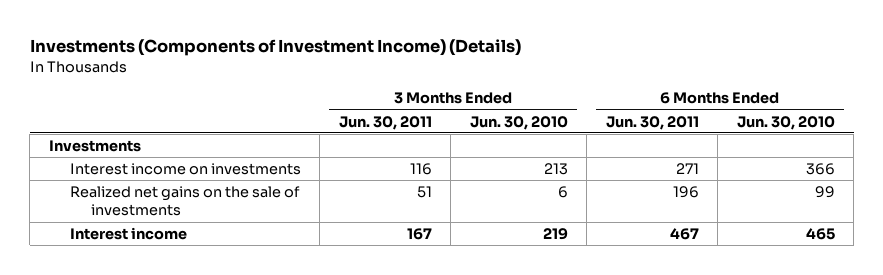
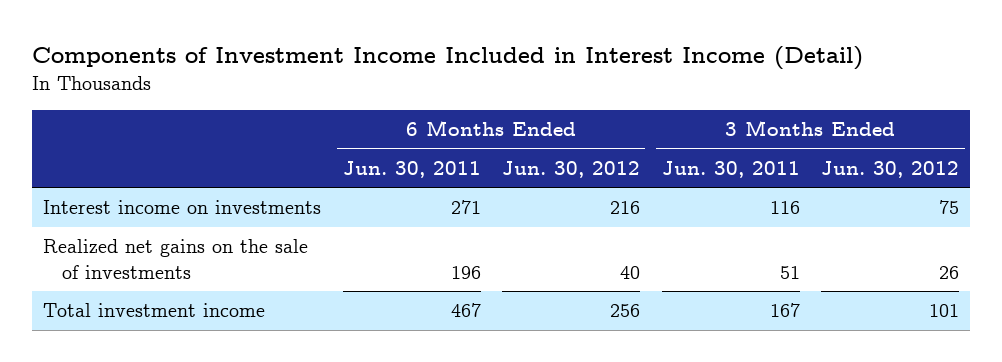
[29,39,521,57] Investments (Components of Investment Income) (Details) -> [32,46,864,71] Components of Investment Income Included in Interest Income (Detail)
[469,115,568,130] Jun. 30, 2010 -> none
[736,115,835,130] Jun. 30, 2010 -> none
none -> [502,160,641,178] Jun. 30, 2012
none -> [821,160,960,178] Jun. 30, 2012
[48,139,141,152] Investments -> none
[69,226,187,240] Interest income -> [42,303,265,318] Total investment income

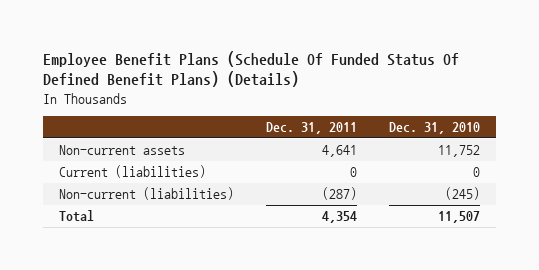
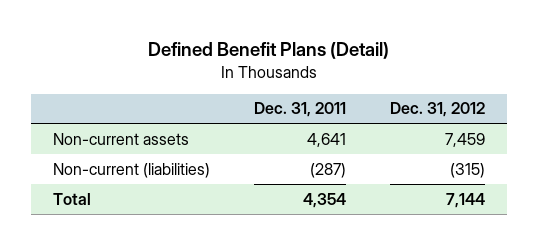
[42,50,459,88] Employee Benefit Plans (Schedule Of Funded Status Of Defined Benefit Plans) (Details) -> [148,41,390,59] Defined Benefit Plans (Detail)
[388,122,480,135] Dec. 31, 2010 -> none
none -> [390,102,486,118] Dec. 31, 2012
[58,165,206,179] Current (liabilities) -> none

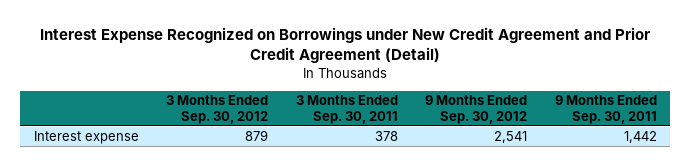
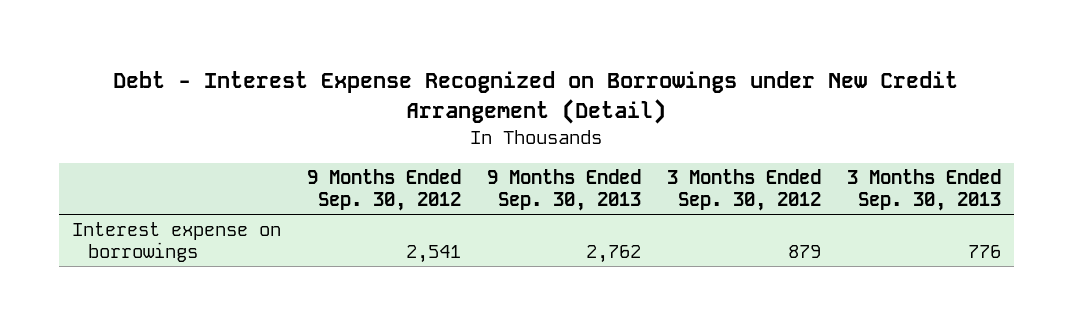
[40,27,651,64] Interest Expense Recognized on Borrowings under New Credit Agreement and Prior Credit Agreement (Detail) -> [113,71,959,125] Debt - Interest Expense Recognized on Borrowings under New Credit Arrangement (Detail)
[295,95,398,124] 3 Months Ended Sep. 30, 2011 -> none
[554,95,657,124] 9 Months Ended Sep. 30, 2011 -> none
none -> [486,169,641,212] 9 Months Ended Sep. 30, 2013
none -> [846,169,1001,212] 3 Months Ended Sep. 30, 2013
[33,131,139,145] Interest expense -> [71,222,281,263] Interest expense on borrowings

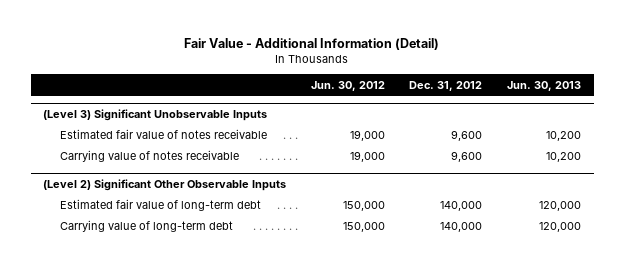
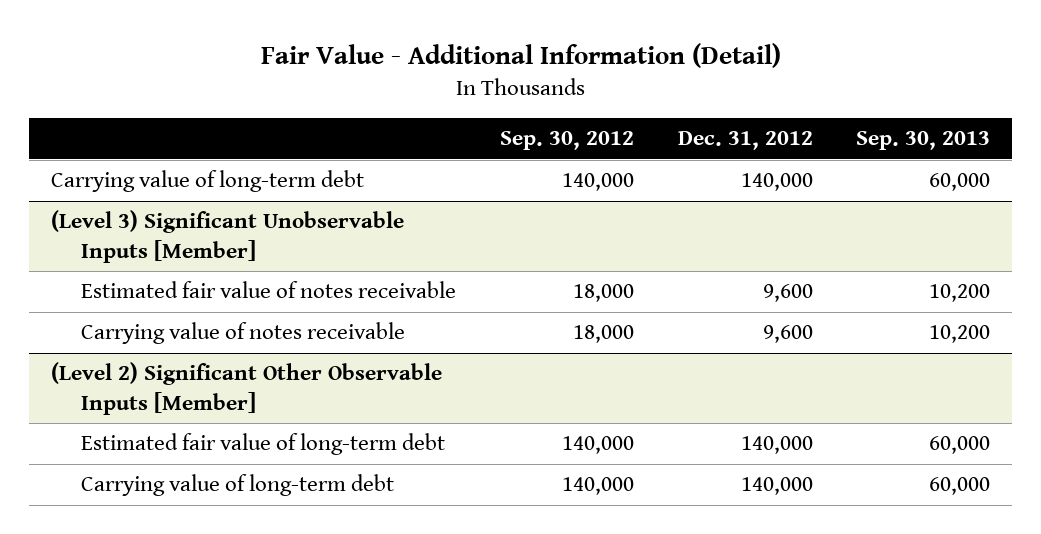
[310,80,385,91] Jun. 30, 2012 -> none
[507,80,582,91] Jun. 30, 2013 -> none
none -> [499,131,634,151] Sep. 30, 2012
none -> [856,131,991,151] Sep. 30, 2013
none -> [50,170,364,193] Carrying value of long-term debt
[43,108,268,121] (Level 3) Significant Unobservable Inputs -> [50,210,404,264] (Level 3) Significant Unobservable Inputs [Member]
[43,178,287,191] (Level 2) Significant Other Observable Inputs -> [50,362,442,416] (Level 2) Significant Other Observable Inputs [Member]

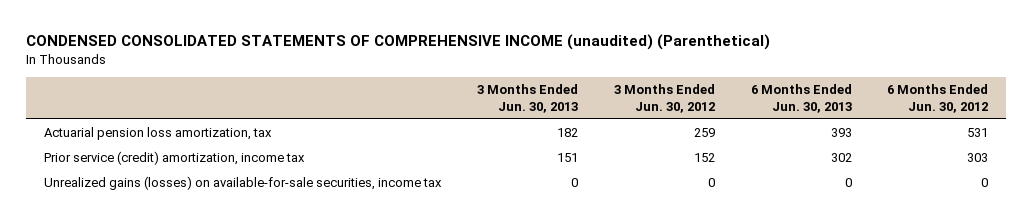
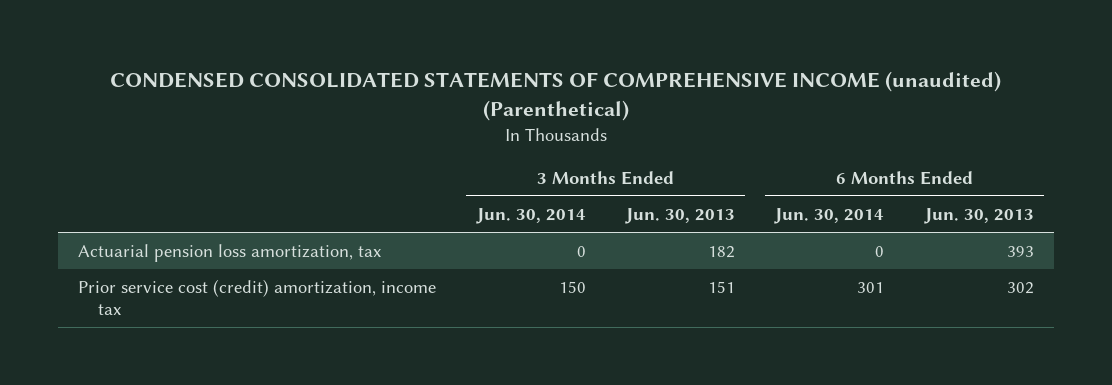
[613,84,715,113] 3 Months Ended Jun. 30, 2012 -> none
[887,84,989,113] 6 Months Ended Jun. 30, 2012 -> none
none -> [475,208,586,225] Jun. 30, 2014
none -> [774,208,885,225] Jun. 30, 2014
[44,176,443,191] Unrealized gains (losses) on available-for-sale securities, income tax -> none
[44,151,306,166] Prior service (credit) amortization, income tax -> [78,279,437,316] Prior service cost (credit) amortization, income tax

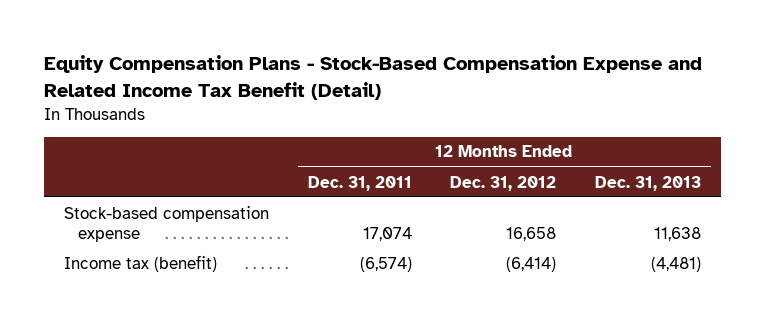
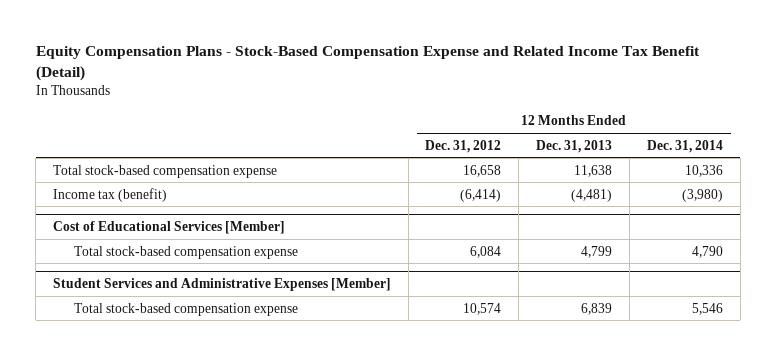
[307,175,412,191] Dec. 31, 2011 -> none
none -> [646,139,723,153] Dec. 31, 2014
[63,205,269,242] Stock-based compensation expense -> [52,164,277,178] Total stock-based compensation expense
none -> [52,221,285,235] Cost of Educational Services [Member]
none -> [74,245,299,259] Total stock-based compensation expense
none -> [52,278,391,292] Student Services and Administrative Expenses [Member]
none -> [74,302,299,316] Total stock-based compensation expense

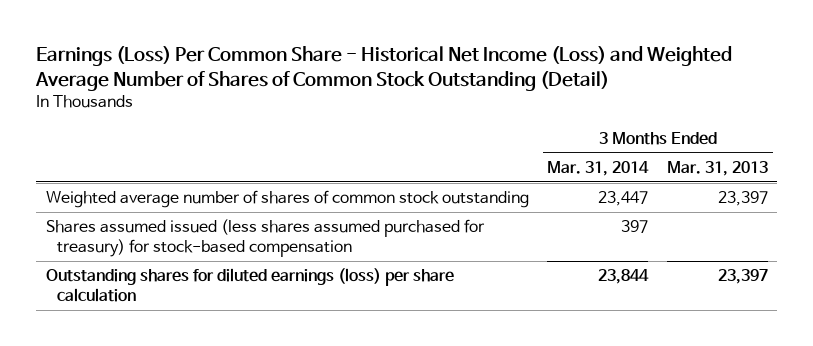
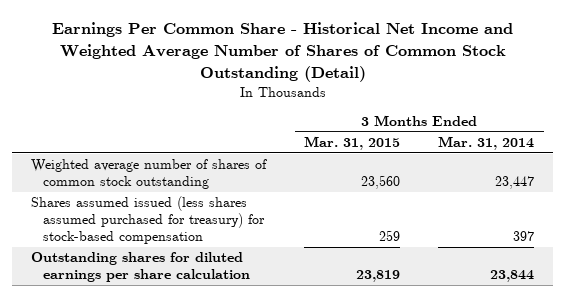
[35,45,733,91] Earnings (Loss) Per Common Share - Historical Net Income (Loss) and Weighted Average Number of Shares of Common Stock Outstanding (Detail) -> [51,22,513,82] Earnings Per Common Share - Historical Net Income and Weighted Average Number of Shares of Common Stock Outstanding (Detail)
[666,160,768,176] Mar. 31, 2013 -> none
none -> [304,136,401,151] Mar. 31, 2015
[45,268,454,303] Outstanding shares for diluted earnings (loss) per share calculation -> [31,252,250,283] Outstanding shares for diluted earnings per share calculation

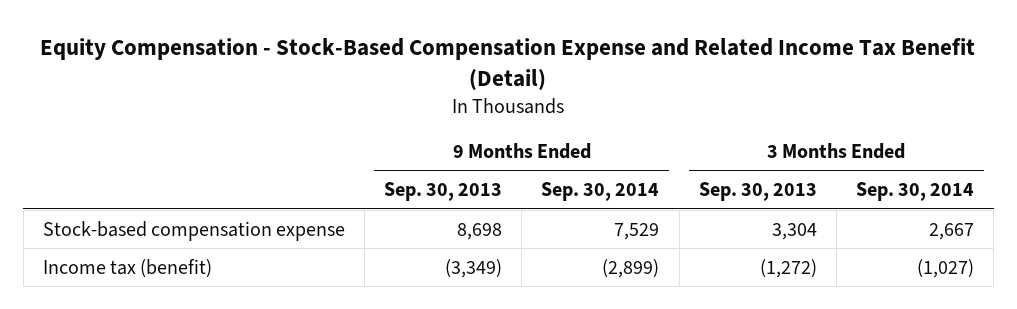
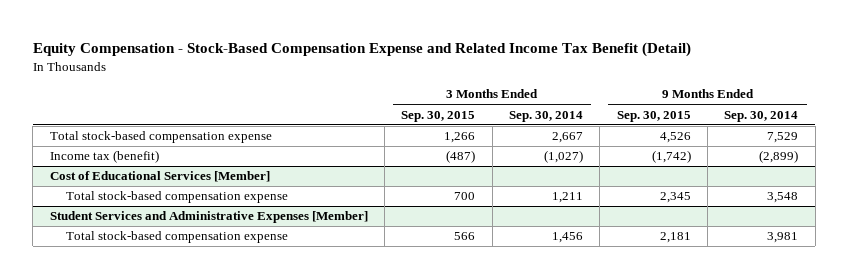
[384,182,503,202] Sep. 30, 2013 -> none
[698,182,817,202] Sep. 30, 2013 -> none
none -> [401,110,476,122] Sep. 30, 2015
none -> [616,110,691,122] Sep. 30, 2015
[42,220,345,241] Stock-based compensation expense -> [49,131,272,144] Total stock-based compensation expense
none -> [49,171,270,183] Cost of Educational Services [Member]
none -> [65,191,288,204] Total stock-based compensation expense
none -> [49,211,368,224] Student Services and Administrative Expenses [Member]
none -> [65,231,288,244] Total stock-based compensation expense

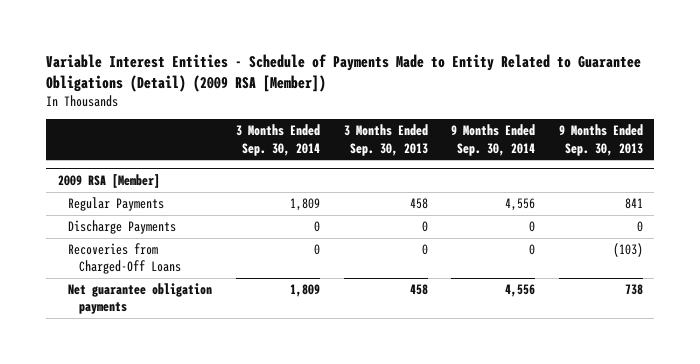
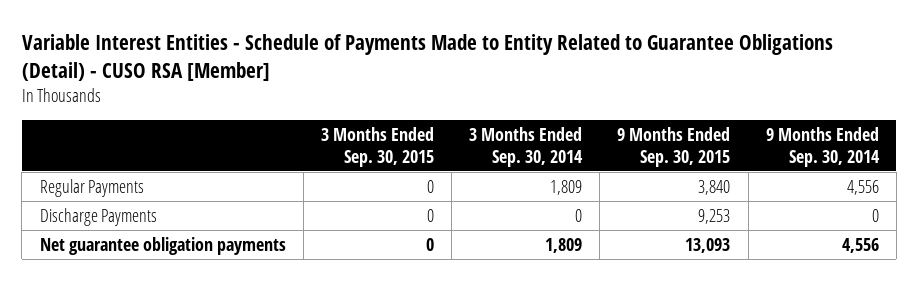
[45,53,641,92] Variable Interest Entities - Schedule of Payments Made to Entity Related to Guarantee Obligations (Detail) (2009 RSA [Member]) -> [21,33,833,81] Variable Interest Entities - Schedule of Payments Made to Entity Related to Guarantee Obligations (Detail) - CUSO RSA [Member]
[343,124,428,156] 3 Months Ended Sep. 30, 2013 -> none
[558,124,643,156] 9 Months Ended Sep. 30, 2013 -> none
none -> [320,126,434,167] 3 Months Ended Sep. 30, 2015
none -> [617,126,731,167] 9 Months Ended Sep. 30, 2015
[57,173,160,188] 2009 RSA [Member] -> none
[68,243,182,275] Recoveries from Charged-Off Loans -> none

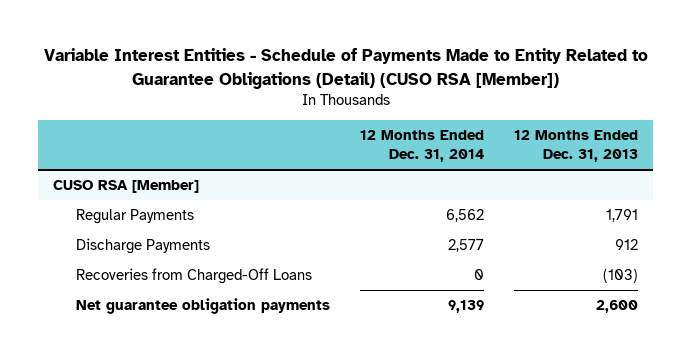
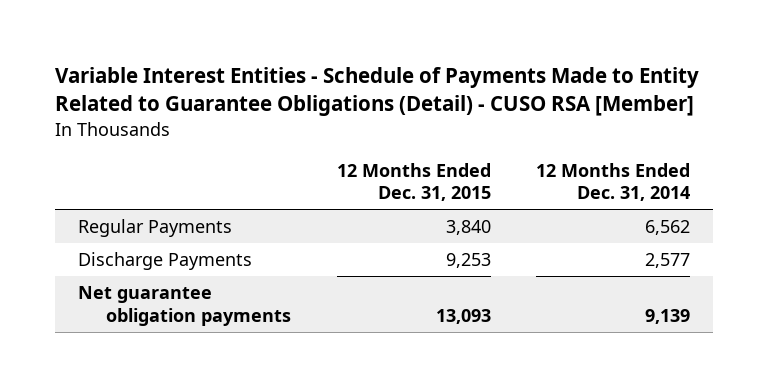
[43,48,648,89] Variable Interest Entities - Schedule of Payments Made to Entity Related to Guarantee Obligations (Detail) (CUSO RSA [Member]) -> [55,67,700,117] Variable Interest Entities - Schedule of Payments Made to Entity Related to Guarantee Obligations (Detail) - CUSO RSA [Member]
[513,130,638,163] 12 Months Ended Dec. 31, 2013 -> none
none -> [336,162,491,202] 12 Months Ended Dec. 31, 2015
[53,180,200,194] CUSO RSA [Member] -> none
[75,268,312,285] Recoveries from Charged-Off Loans -> none

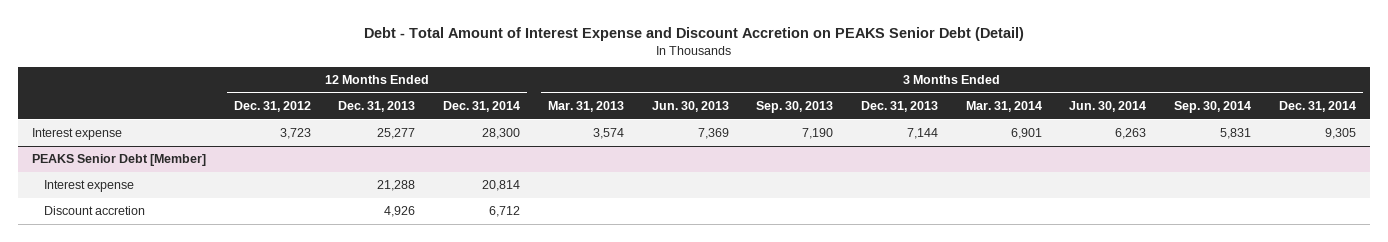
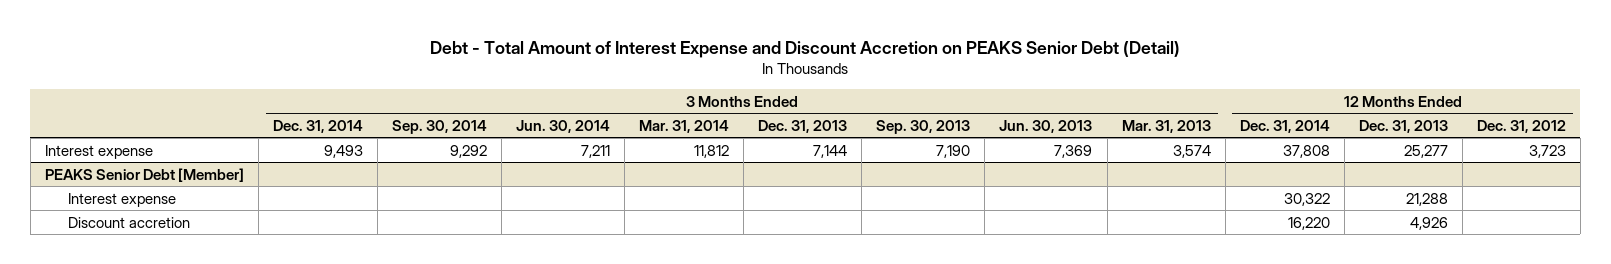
[482,128,521,140] 28,300 -> [1282,144,1330,158] 37,808
[1010,128,1042,140] 6,901 -> [694,144,730,158] 11,812
[1115,128,1147,140] 6,263 -> [581,144,611,158] 7,211
[1220,128,1252,140] 5,831 -> [450,144,488,158] 9,292
[1324,128,1356,140] 9,305 -> [323,144,363,158] 9,493
[482,180,521,192] 20,814 -> [1283,192,1330,206] 30,322
[489,206,521,218] 6,712 -> [1287,216,1330,230] 16,220

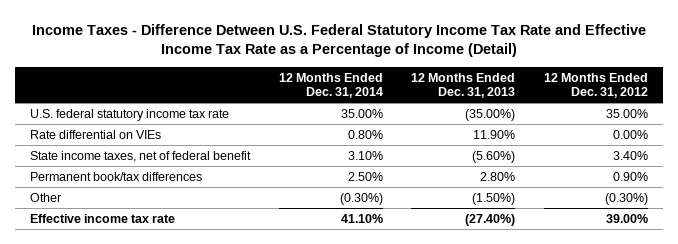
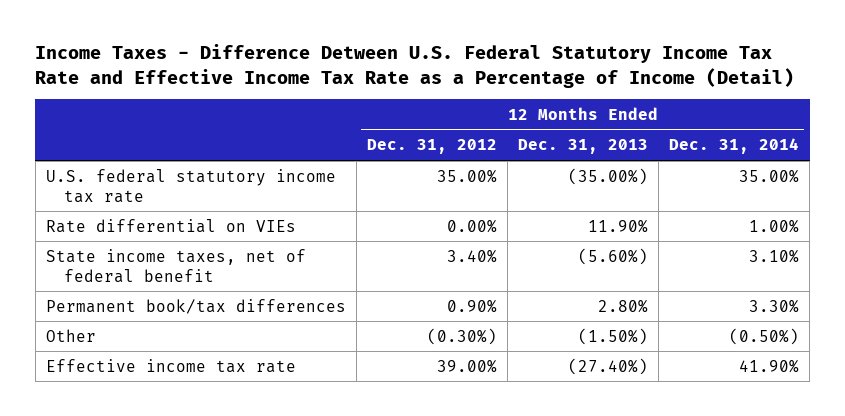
[347,129,383,139] 0.80% -> [748,218,799,233] 1.00%
[347,171,383,181] 2.50% -> [748,298,799,313] 3.30%
[339,192,383,205] (0.30%) -> [728,327,799,345] (0.50%)
[340,213,383,223] 41.10% -> [738,358,799,373] 41.90%

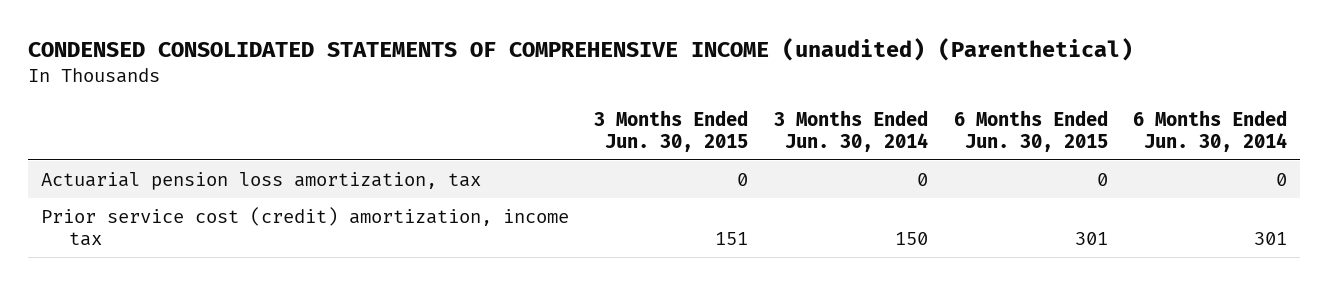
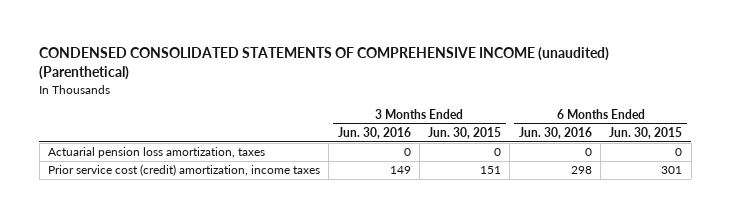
[773,109,928,153] 3 Months Ended Jun. 30, 2014 -> none
[1133,109,1288,153] 6 Months Ended Jun. 30, 2014 -> none
none -> [337,126,411,139] Jun. 30, 2016
none -> [518,126,592,139] Jun. 30, 2016
[40,171,481,190] Actuarial pension loss amortization, tax -> [48,147,266,159] Actuarial pension loss amortization, taxes
[40,206,569,247] Prior service cost (credit) amortization, income tax -> [48,164,321,177] Prior service cost (credit) amortization, income taxes

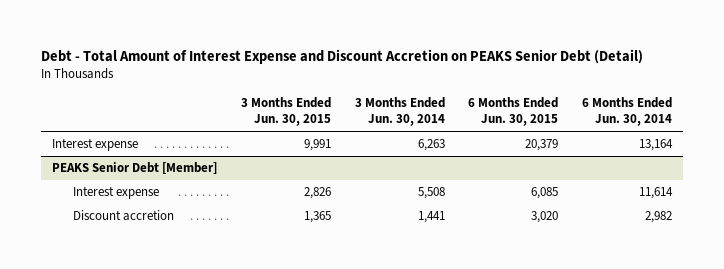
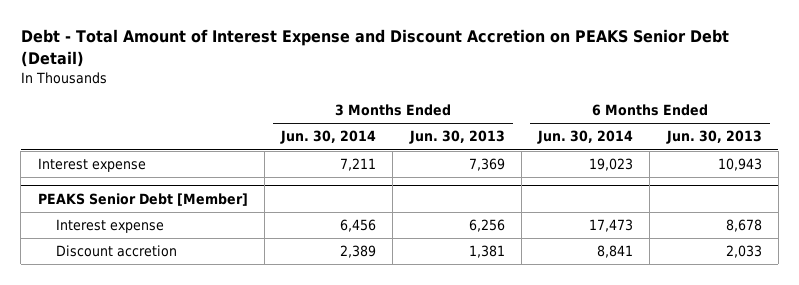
[241,96,332,127] 3 Months Ended Jun. 30, 2015 -> none
[468,96,559,127] 6 Months Ended Jun. 30, 2015 -> none
none -> [408,130,505,145] Jun. 30, 2013
none -> [665,130,762,145] Jun. 30, 2013
[417,139,445,152] 6,263 -> [340,158,377,172] 7,211
[638,139,673,152] 13,164 -> [589,158,634,172] 19,023
[417,187,445,200] 5,508 -> [340,219,377,233] 6,456
[638,187,673,200] 11,614 -> [589,219,634,233] 17,473
[417,211,445,224] 1,441 -> [340,245,377,259] 2,389
[644,211,672,224] 2,982 -> [597,245,634,259] 8,841

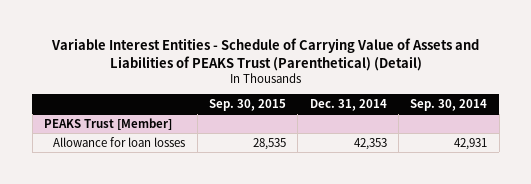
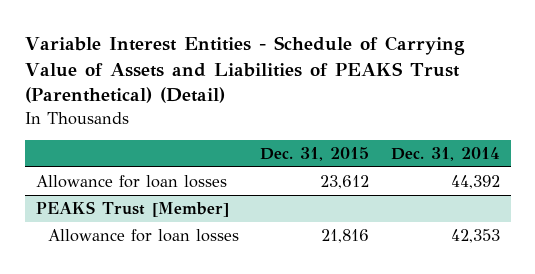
[209,99,287,112] Sep. 30, 2015 -> none
[410,99,488,112] Sep. 30, 2014 -> none
none -> [260,147,370,162] Dec. 31, 2015
none -> [35,175,227,189] Allowance for loan losses

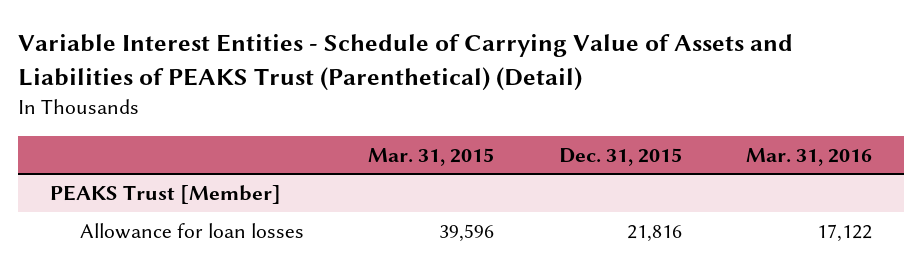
[390,147,500,162] Dec. 31, 2014 -> none
none -> [368,147,495,166] Mar. 31, 2015
none -> [746,147,873,166] Mar. 31, 2016
[35,175,227,189] Allowance for loan losses -> none

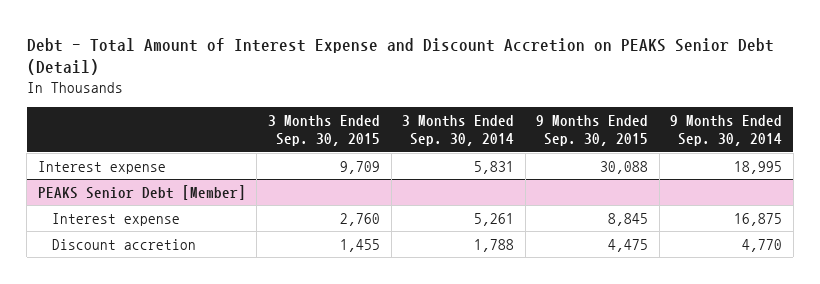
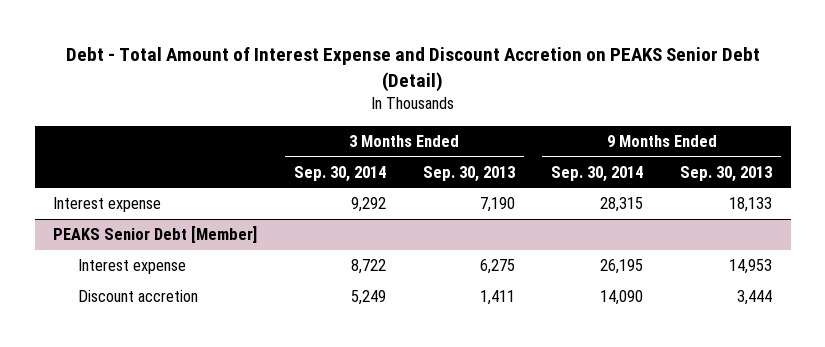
[268,114,381,147] 3 Months Ended Sep. 30, 2015 -> none
[536,114,649,147] 9 Months Ended Sep. 30, 2015 -> none
none -> [422,165,515,182] Sep. 30, 2013
none -> [680,165,773,182] Sep. 30, 2013
[474,160,515,174] 5,831 -> [350,197,386,213] 9,292
[734,160,783,174] 18,995 -> [600,197,644,213] 28,315
[474,212,515,226] 5,261 -> [350,259,386,275] 8,722
[734,212,783,226] 16,875 -> [600,259,644,275] 26,195
[474,238,515,252] 1,788 -> [350,290,386,306] 5,249
[742,238,783,252] 4,770 -> [600,290,644,306] 14,090

